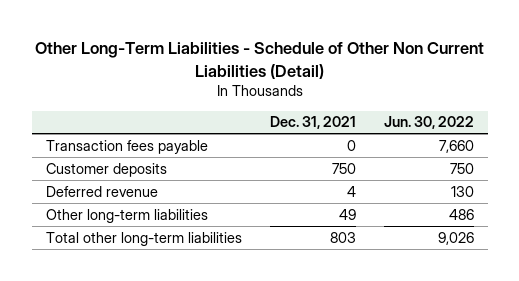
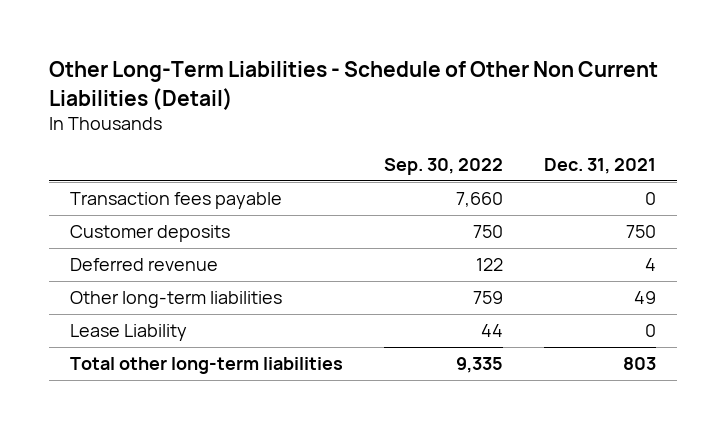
[383,116,474,130] Jun. 30, 2022 -> none
none -> [383,158,503,176] Sep. 30, 2022
none -> [69,323,187,341] Lease Liability

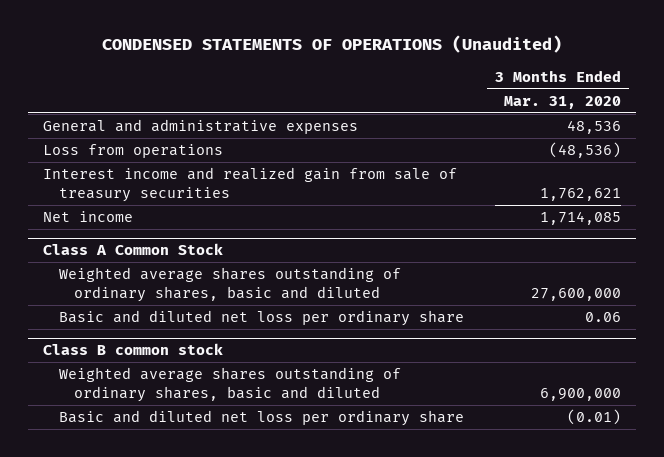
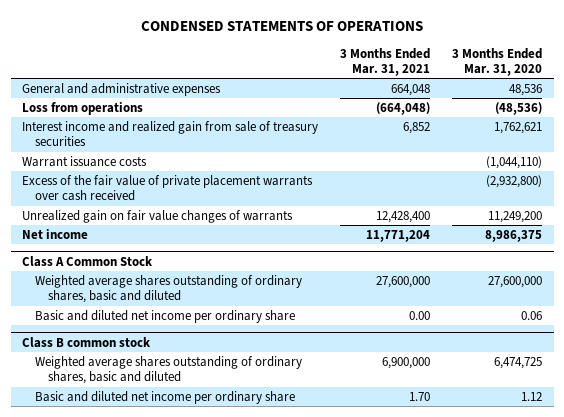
[102,35,563,54] CONDENSED STATEMENTS OF OPERATIONS (Unaudited) -> [141,20,424,31] CONDENSED STATEMENTS OF OPERATIONS
none -> [340,47,431,76] 3 Months Ended Mar. 31, 2021
none -> [21,155,147,167] Warrant issuance costs
none -> [21,174,313,202] Excess of the fair value of private placement warrants over cash received
none -> [21,209,293,223] Unrealized gain on fair value changes of warrants
[539,211,621,226] 1,714,085 -> [485,229,543,242] 8,986,375
[58,310,464,327] Basic and diluted net loss per ordinary share -> [34,309,295,323] Basic and diluted net income per ordinary share
[539,387,621,401] 6,900,000 -> [494,356,543,369] 6,474,725
[58,410,464,427] Basic and diluted net loss per ordinary share -> [34,390,295,404] Basic and diluted net income per ordinary share
[566,409,621,426] (0.01) -> [521,391,543,401] 1.12

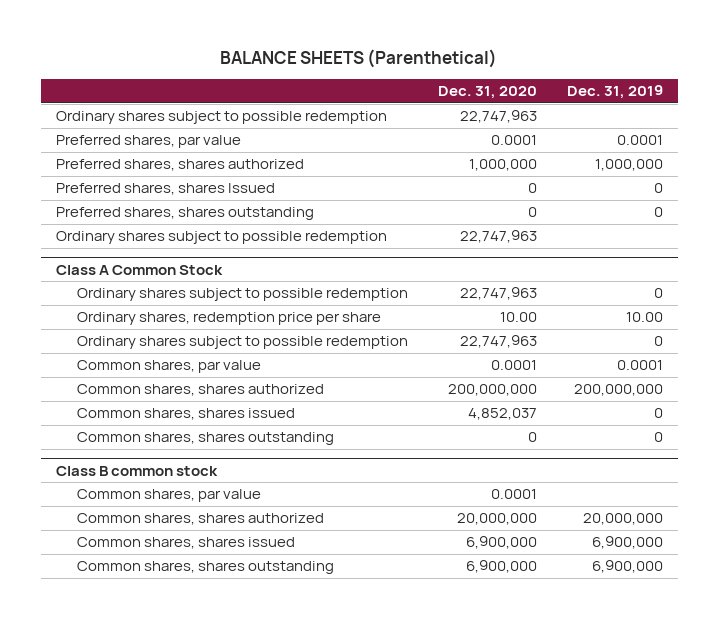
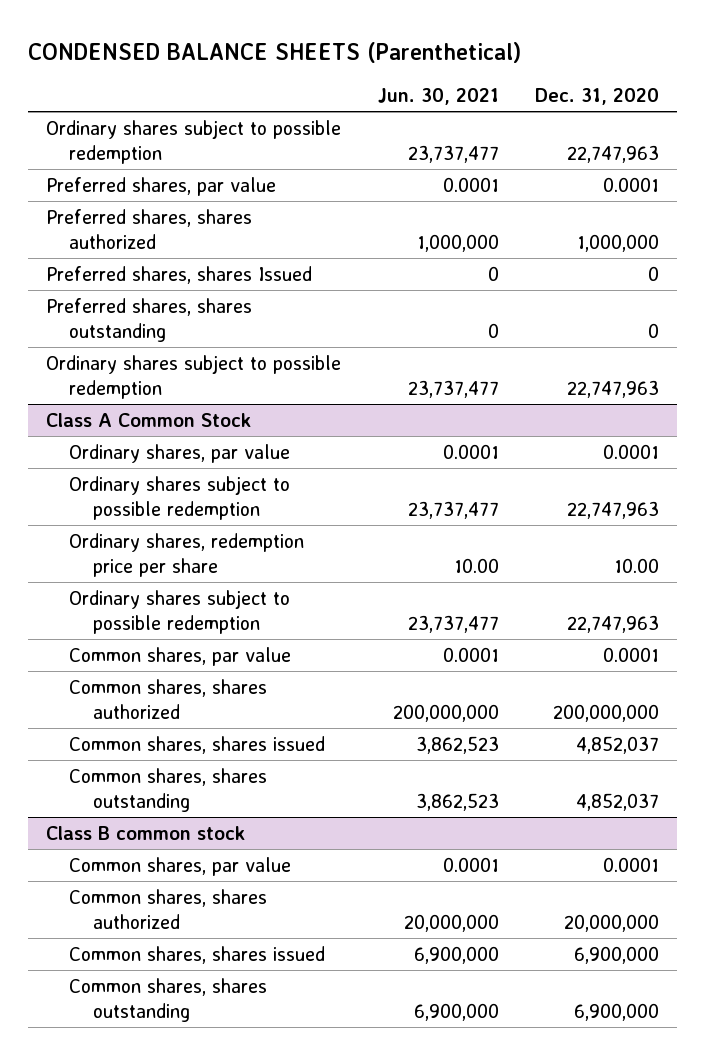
[220,48,498,68] BALANCE SHEETS (Parenthetical) -> [28,41,522,63] CONDENSED BALANCE SHEETS (Parenthetical)
[567,85,664,100] Dec. 31, 2019 -> none
none -> [377,88,499,106] Jun. 30, 2021
none -> [69,443,291,463] Ordinary shares, par value
[527,432,537,443] 0 -> [576,793,660,812] 4,852,037

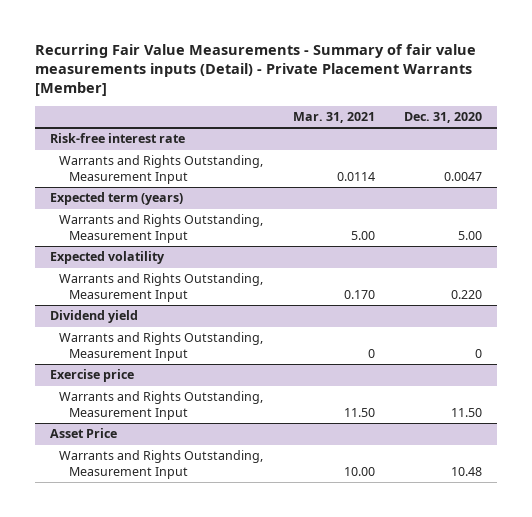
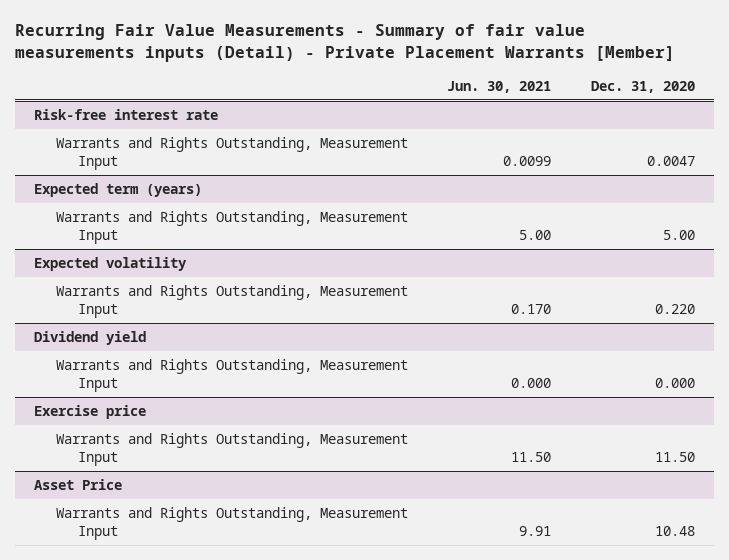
[292,112,375,124] Mar. 31, 2021 -> none
none -> [447,80,552,93] Jun. 30, 2021
[475,349,483,359] 0 -> [654,377,695,388] 0.000

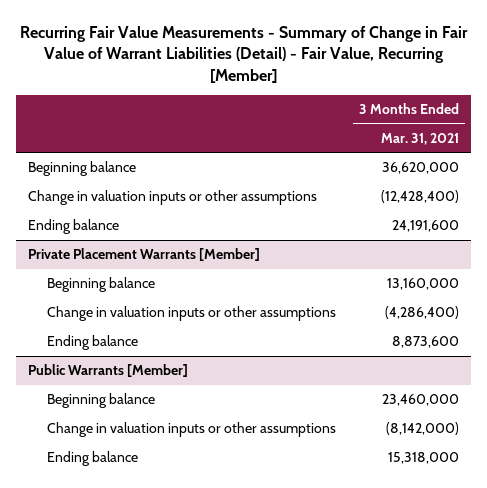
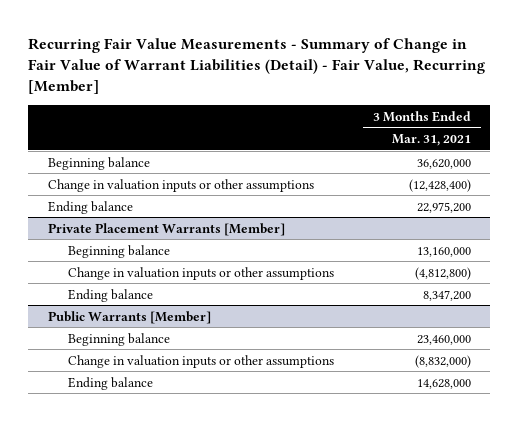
[392,220,460,233] 24,191,600 -> [416,201,471,213] 22,975,200
[385,306,460,320] (4,286,400) -> [414,266,471,280] (4,812,800)
[392,336,460,349] 8,873,600 -> [422,289,471,301] 8,347,200
[386,422,460,436] (8,142,000) -> [414,354,471,368] (8,832,000)
[388,452,460,465] 15,318,000 -> [416,378,471,389] 14,628,000

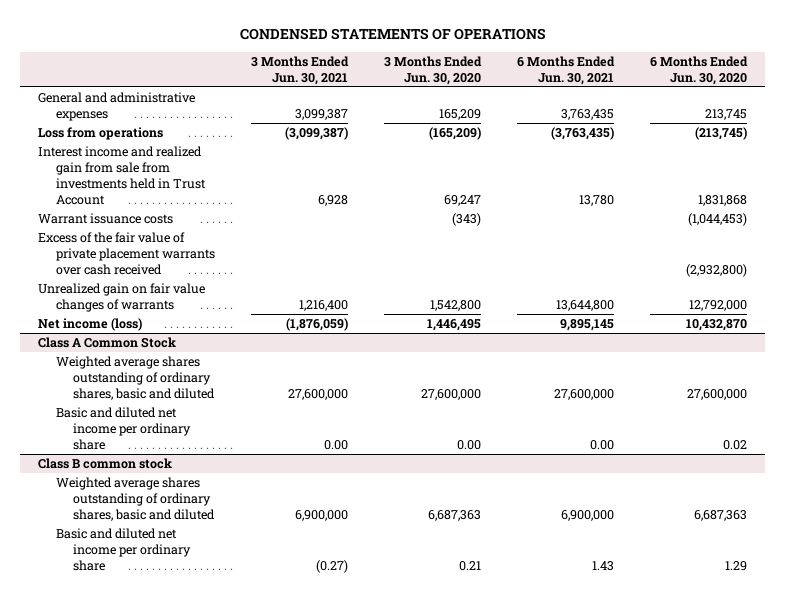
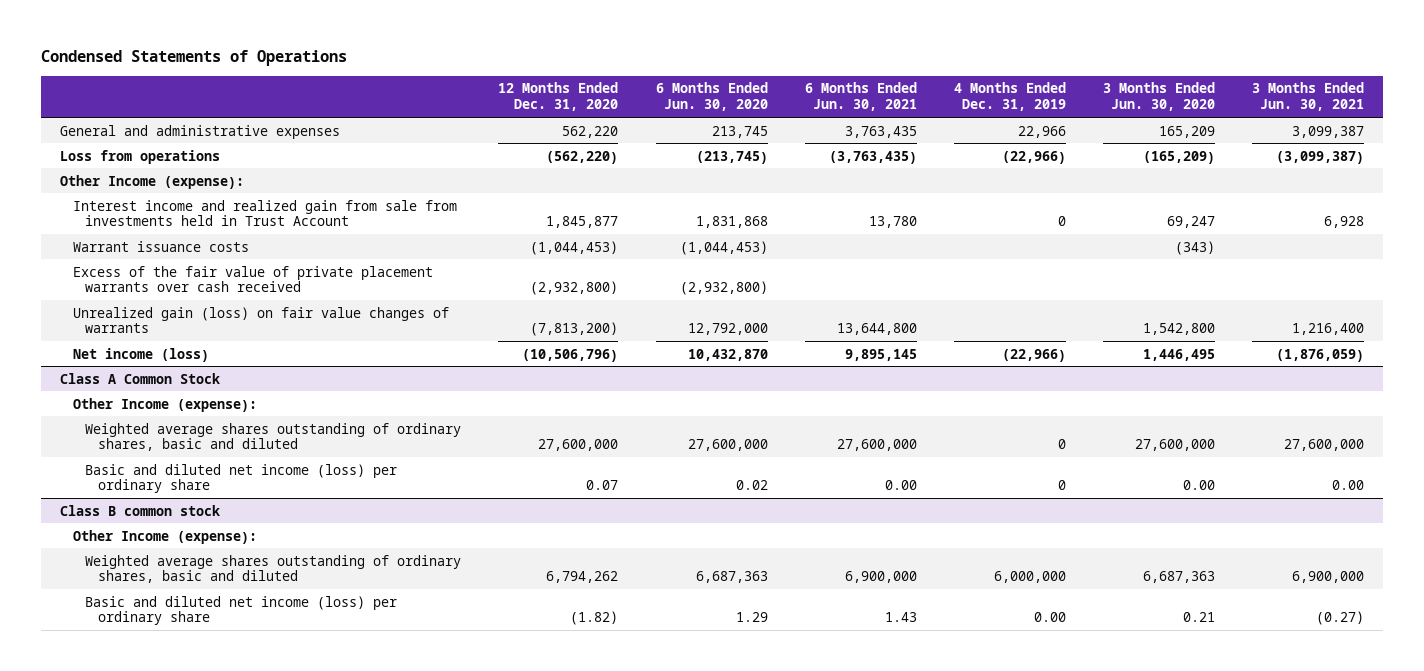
[239,28,546,41] CONDENSED STATEMENTS OF OPERATIONS -> [41,50,348,67] Condensed Statements of Operations
none -> [498,82,619,112] 12 Months Ended Dec. 31, 2020
none -> [953,82,1066,112] 4 Months Ended Dec. 31, 2019
none -> [59,174,244,189] Other Income (expense):
[38,283,206,313] Unrealized gain on fair value changes of warrants -> [72,306,449,334] Unrealized gain (loss) on fair value changes of warrants
none -> [72,397,257,412] Other Income (expense):
[55,407,191,451] Basic and diluted net income per ordinary share -> [85,463,398,494] Basic and diluted net income (loss) per ordinary share
none -> [72,529,257,544] Other Income (expense):
[55,528,191,572] Basic and diluted net income per ordinary share -> [85,595,398,626] Basic and diluted net income (loss) per ordinary share

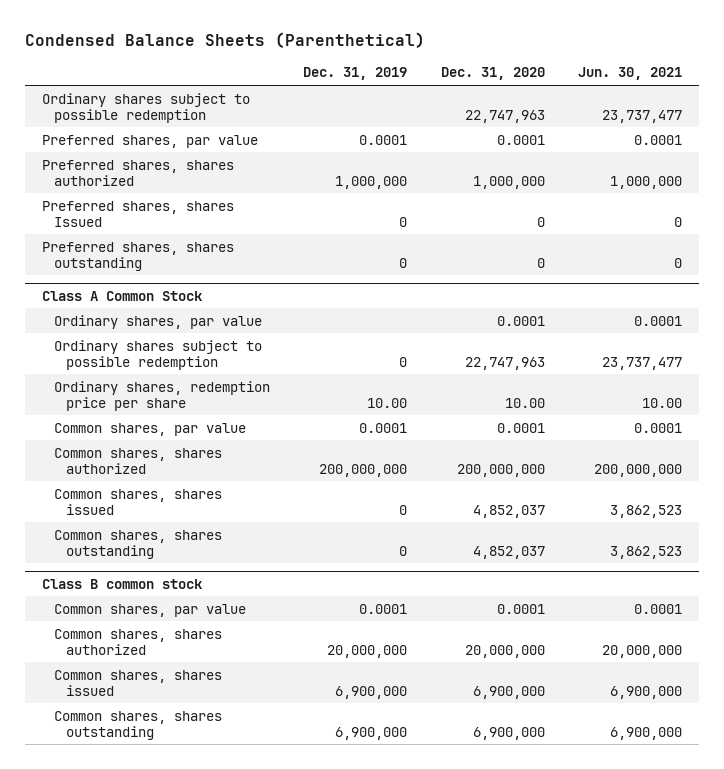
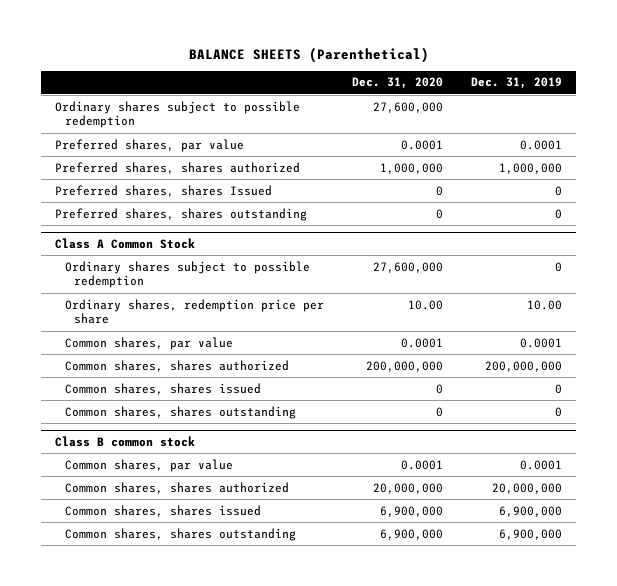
[25,32,426,49] Condensed Balance Sheets (Parenthetical) -> [188,47,429,64] BALANCE SHEETS (Parenthetical)
[578,67,683,81] Jun. 30, 2021 -> none
[464,109,545,123] 22,747,963 -> [372,101,443,113] 27,600,000
[53,314,262,329] Ordinary shares, par value -> none
[464,356,545,370] 22,747,963 -> [372,261,443,273] 27,600,000
[472,504,545,518] 4,852,037 -> [435,383,443,394] 0
[472,545,545,559] 4,852,037 -> [435,406,443,417] 0

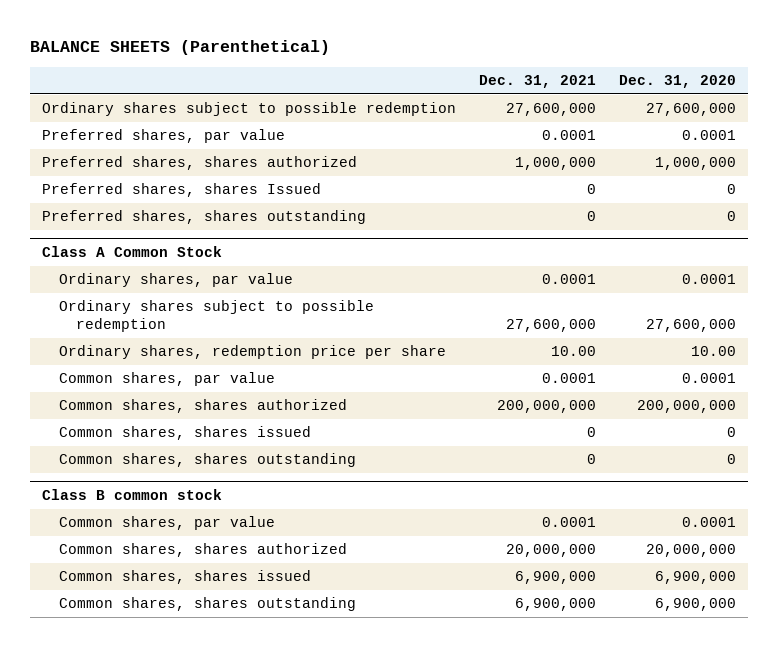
[471,77,563,90] Dec. 31, 2019 -> none
none -> [479,74,597,88] Dec. 31, 2021
none -> [58,273,293,288] Ordinary shares, par value

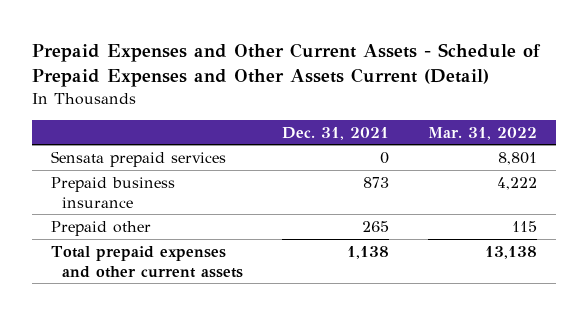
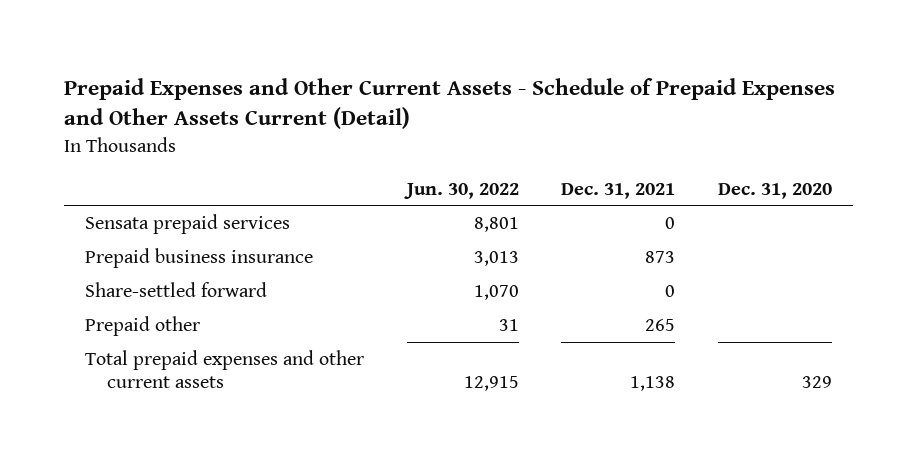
[427,126,537,140] Mar. 31, 2022 -> none
none -> [403,182,519,199] Jun. 30, 2022
none -> [718,182,833,199] Dec. 31, 2020
none -> [85,281,268,297] Share-settled forward

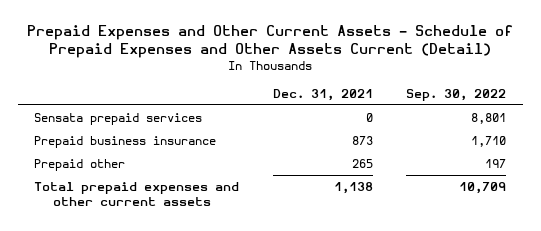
[403,182,519,199] Jun. 30, 2022 -> none
[718,182,833,199] Dec. 31, 2020 -> none
none -> [406,88,507,101] Sep. 30, 2022
[85,281,268,297] Share-settled forward -> none

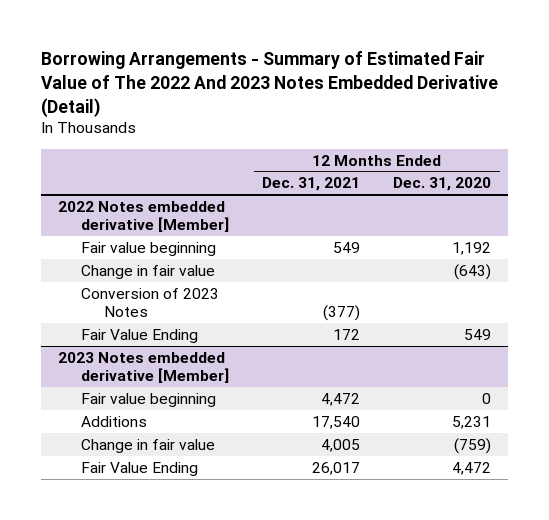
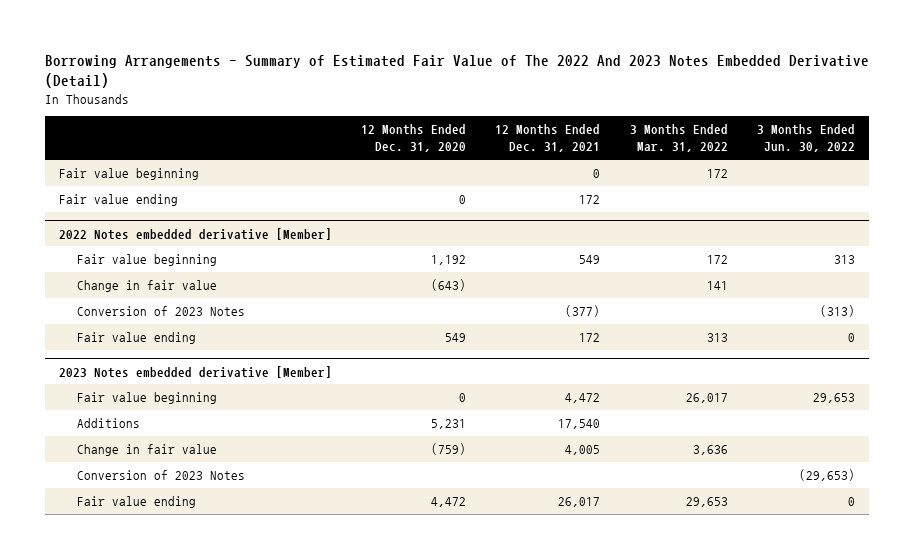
none -> [629,124,728,153] 3 Months Ended Mar. 31, 2022
none -> [756,124,855,153] 3 Months Ended Jun. 30, 2022
none -> [59,168,200,181] Fair value beginning
none -> [59,194,179,207] Fair value ending
[80,328,198,343] Fair Value Ending -> [76,332,196,345] Fair value ending
none -> [76,470,245,481] Conversion of 2023 Notes
[80,461,198,476] Fair Value Ending -> [76,496,196,509] Fair value ending

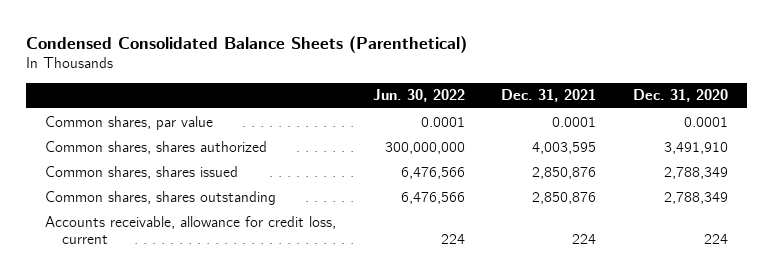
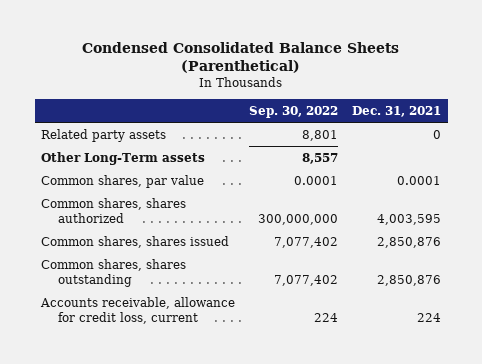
[372,89,465,103] Jun. 30, 2022 -> none
[633,89,729,103] Dec. 31, 2020 -> none
none -> [249,105,339,118] Sep. 30, 2022
none -> [41,128,167,142] Related party assets
none -> [41,151,206,165] Other Long-Term assets

